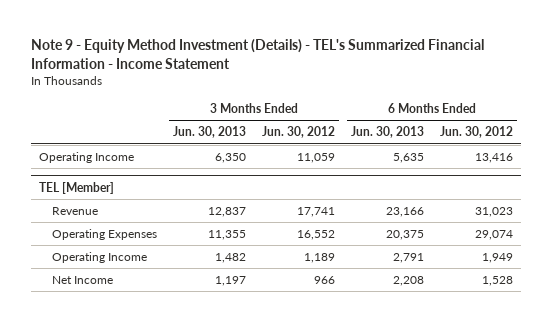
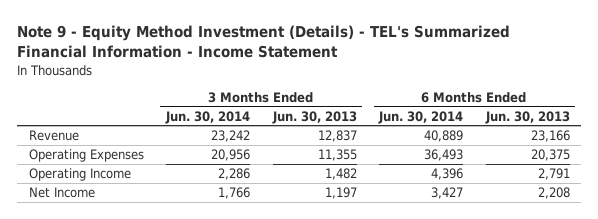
[262,126,336,139] Jun. 30, 2012 -> none
[440,126,514,139] Jun. 30, 2012 -> none
none -> [165,110,251,124] Jun. 30, 2014
none -> [378,110,464,124] Jun. 30, 2014
[39,152,135,164] Operating Income -> none
[39,181,115,194] TEL [Member] -> none

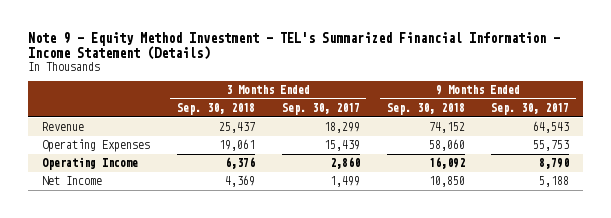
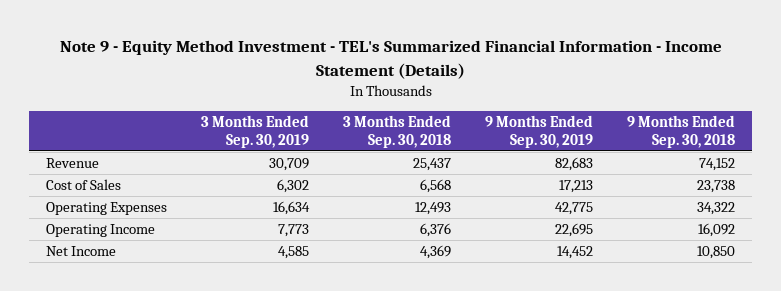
[281,103,360,116] Sep. 30, 2017 -> none
[491,103,570,116] Sep. 30, 2017 -> none
none -> [201,115,310,148] 3 Months Ended Sep. 30, 2019
none -> [485,115,594,148] 9 Months Ended Sep. 30, 2019
none -> [46,179,122,191] Cost of Sales
[218,139,255,152] 19,061 -> [415,202,452,216] 12,493
[428,139,465,152] 58,060 -> [697,202,736,216] 34,322

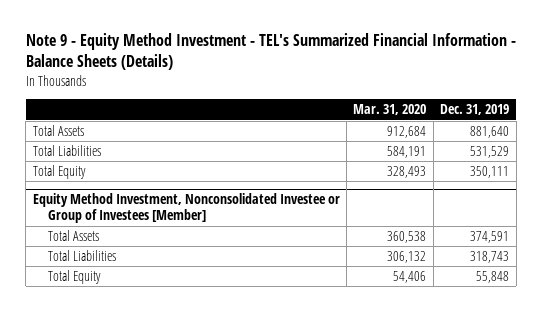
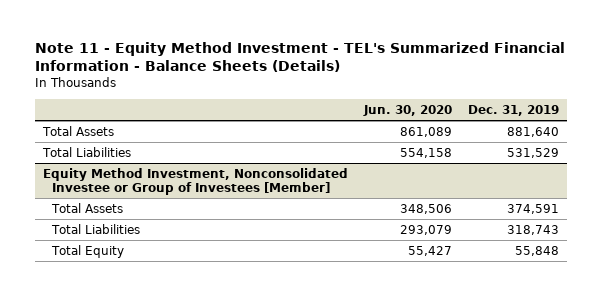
[25,33,516,71] Note 9 - Equity Method Investment - TEL's Summarized Financial Information - Balance Sheets (Details) -> [34,42,565,73] Note 11 - Equity Method Investment - TEL's Summarized Financial Information - Balance Sheets (Details)
[353,104,427,116] Mar. 31, 2020 -> none
none -> [363,104,453,116] Jun. 30, 2020
[32,164,86,179] Total Equity -> none

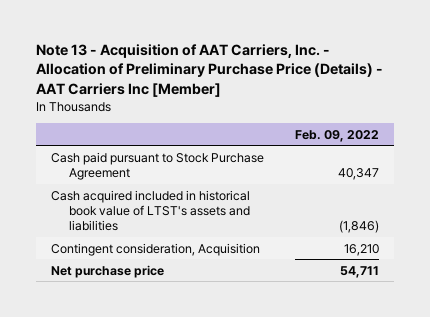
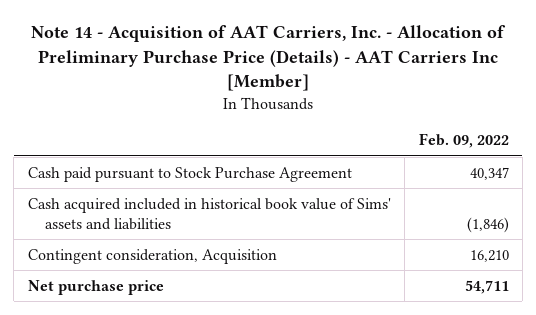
[35,44,383,97] Note 13 - Acquisition of AAT Carriers, Inc. - Allocation of Preliminary Purchase Price (Details) - AAT Carriers Inc [Member] -> [31,25,507,92] Note 14 - Acquisition of AAT Carriers, Inc. - Allocation of Preliminary Purchase Price (Details) - AAT Carriers Inc [Member]
[51,189,251,231] Cash acquired included in historical book value of LTST's assets and liabilities -> [27,197,391,230] Cash acquired included in historical book value of Sims' assets and liabilities

